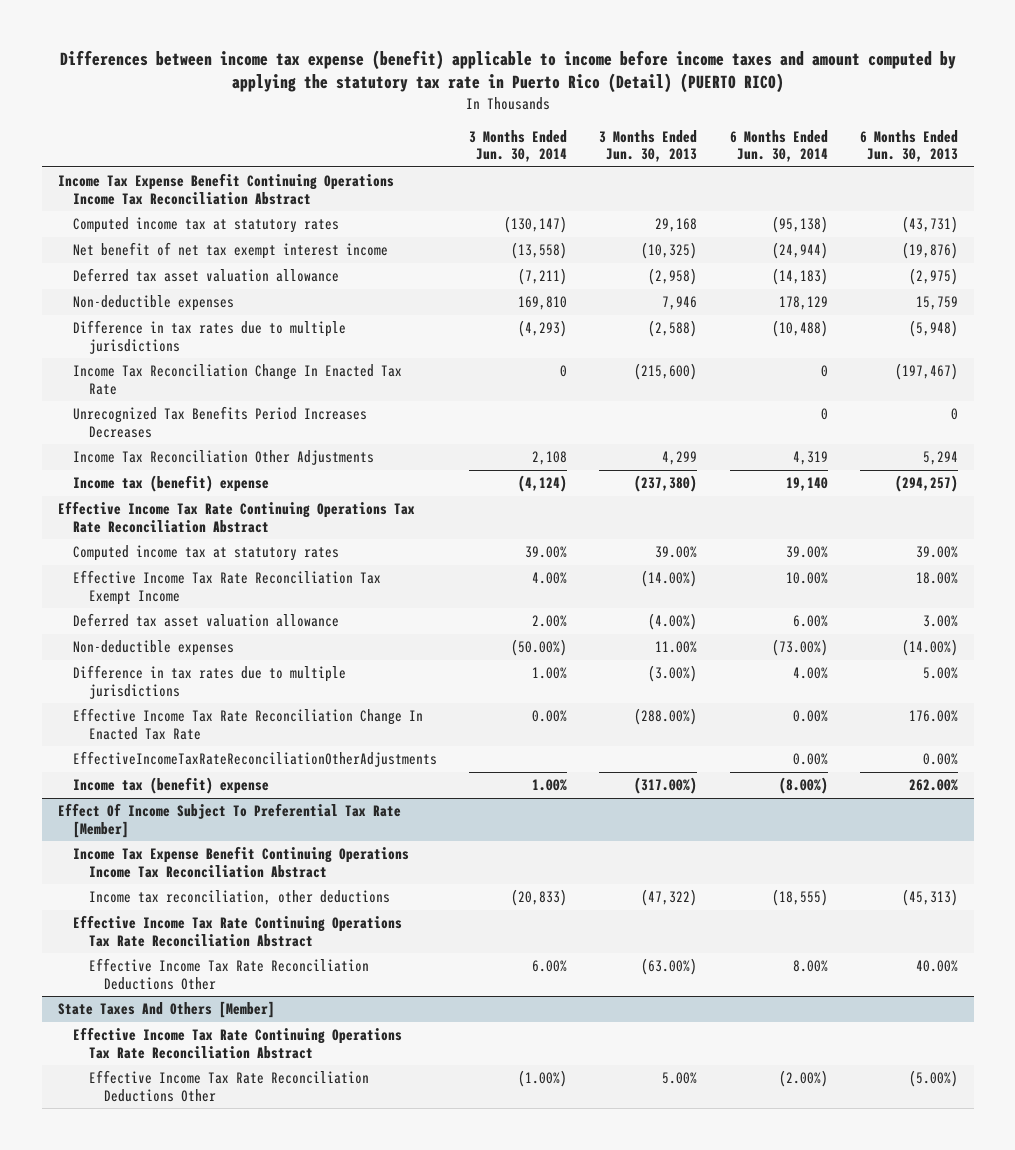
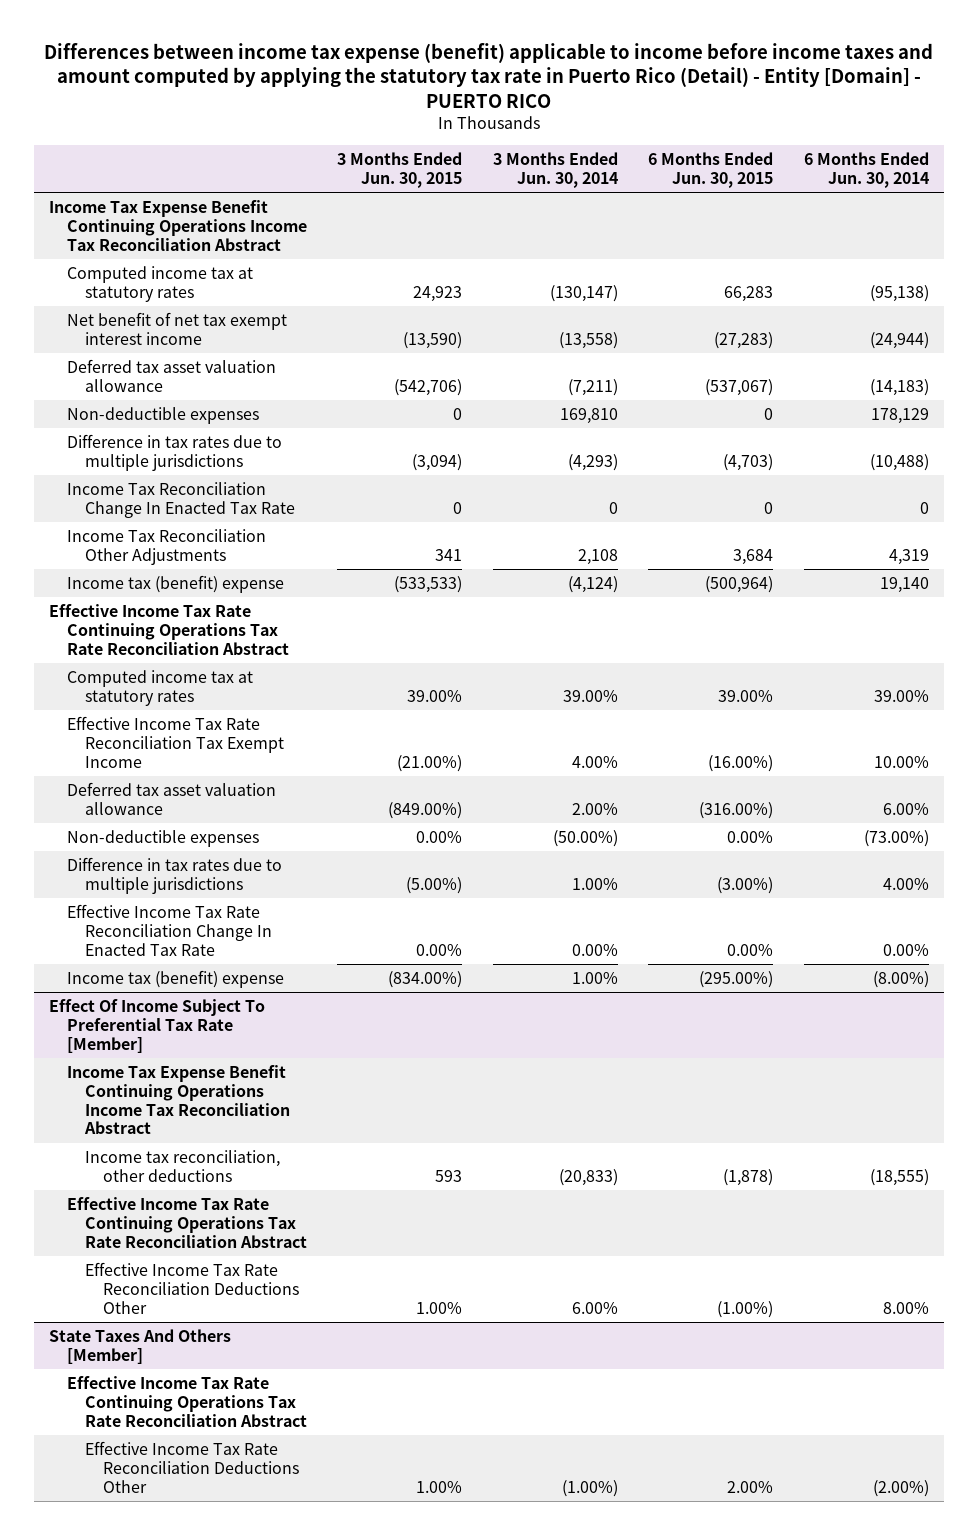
[59,49,956,94] Differences between income tax expense (benefit) applicable to income before income taxes and amount computed by applying the statutory tax rate in Puerto Rico (Detail) (PUERTO RICO) -> [43,42,933,108] Differences between income tax expense (benefit) applicable to income before income taxes and amount computed by applying the statutory tax rate in Puerto Rico (Detail) - Entity [Domain] - PUERTO RICO
[599,129,698,163] 3 Months Ended Jun. 30, 2013 -> none
[859,129,958,163] 6 Months Ended Jun. 30, 2013 -> none
none -> [337,152,463,188] 3 Months Ended Jun. 30, 2015
none -> [648,152,774,188] 6 Months Ended Jun. 30, 2015
[73,406,368,438] Unrecognized Tax Benefits Period Increases Decreases -> none
[73,751,438,768] EffectiveIncomeTaxRateReconciliationOtherAdjustments -> none

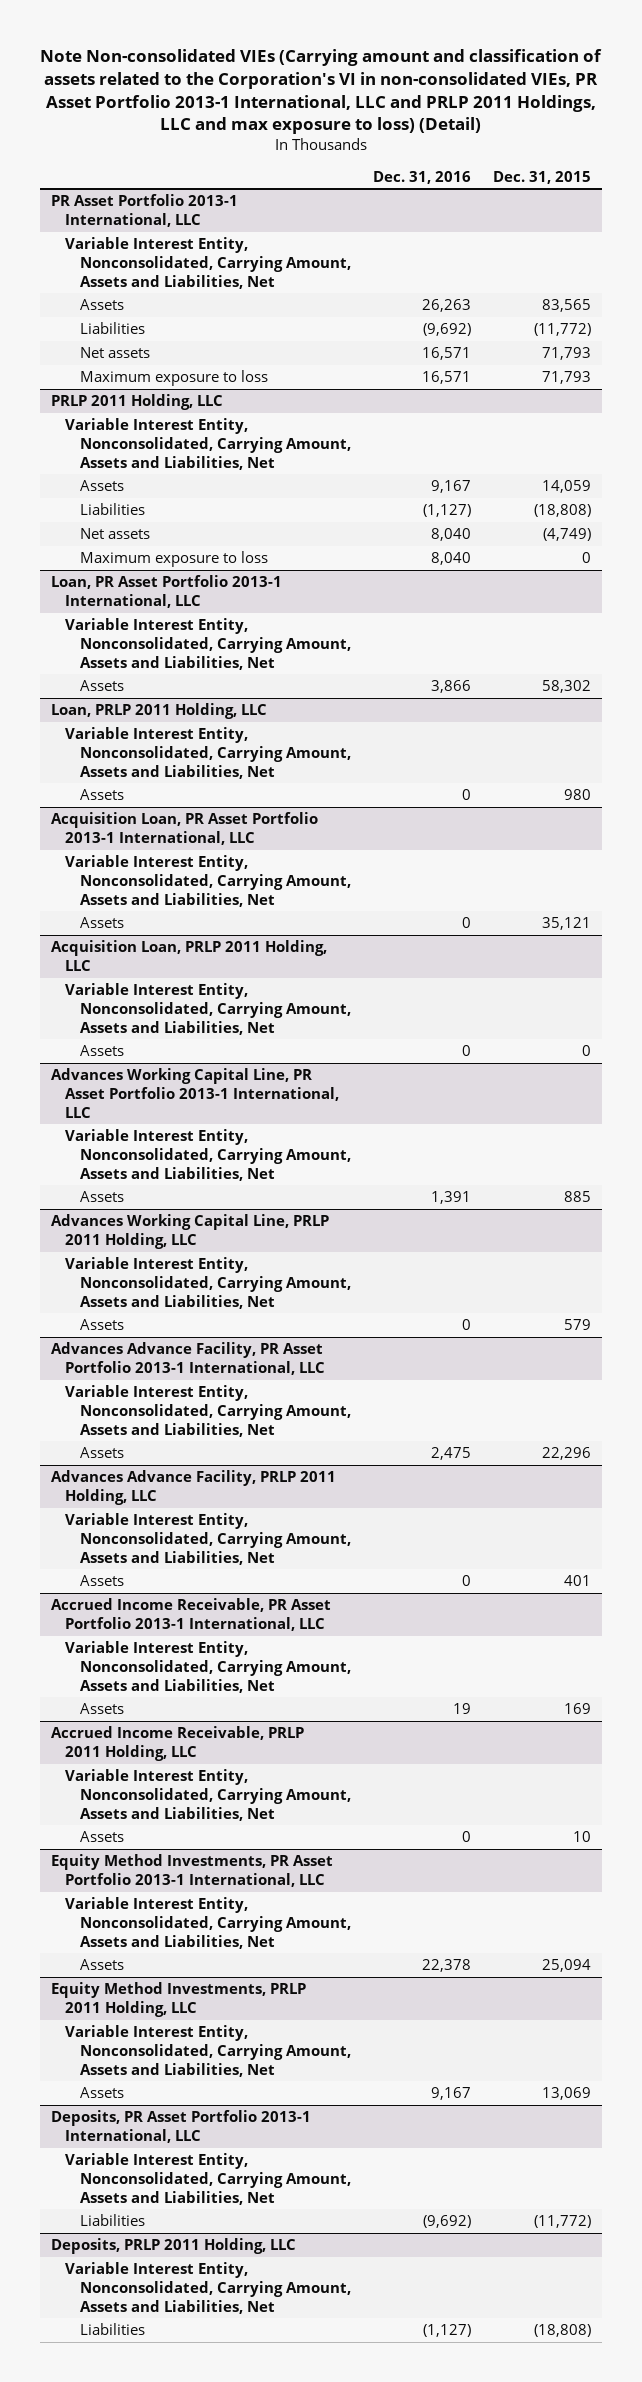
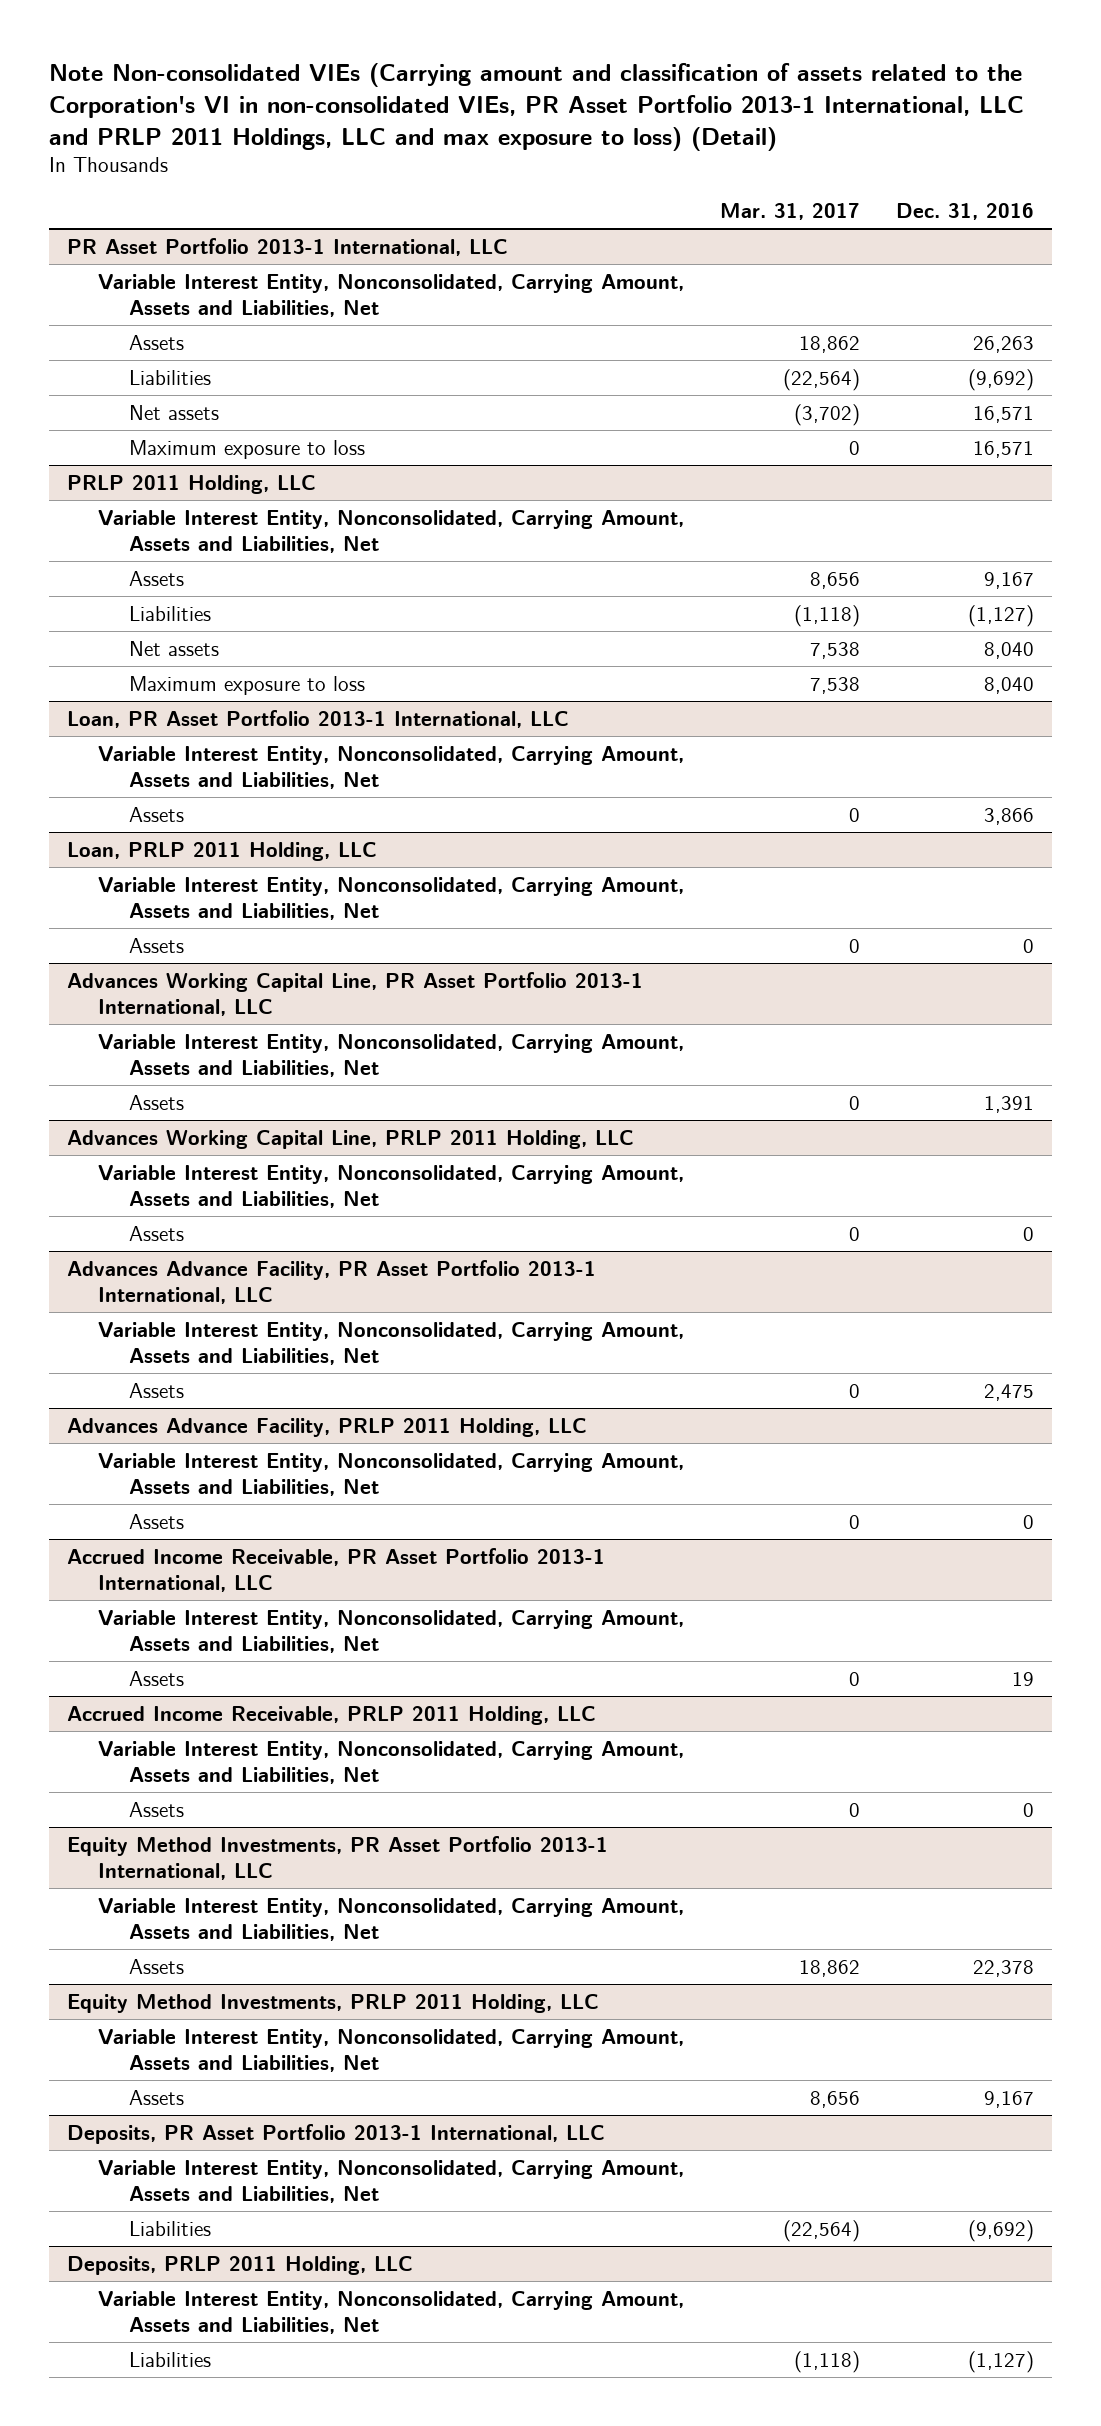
[493,170,592,184] Dec. 31, 2015 -> none
none -> [720,202,861,220] Mar. 31, 2017
[50,811,318,845] Acquisition Loan, PR Asset Portfolio 2013-1 International, LLC -> none
[65,854,351,907] Variable Interest Entity, Nonconsolidated, Carrying Amount, Assets and Liabilities, Net -> none
[79,916,124,928] Assets -> none
[50,939,327,971] Acquisition Loan, PRLP 2011 Holding, LLC -> none
[65,982,351,1035] Variable Interest Entity, Nonconsolidated, Carrying Amount, Assets and Liabilities, Net -> none
[79,1044,124,1056] Assets -> none

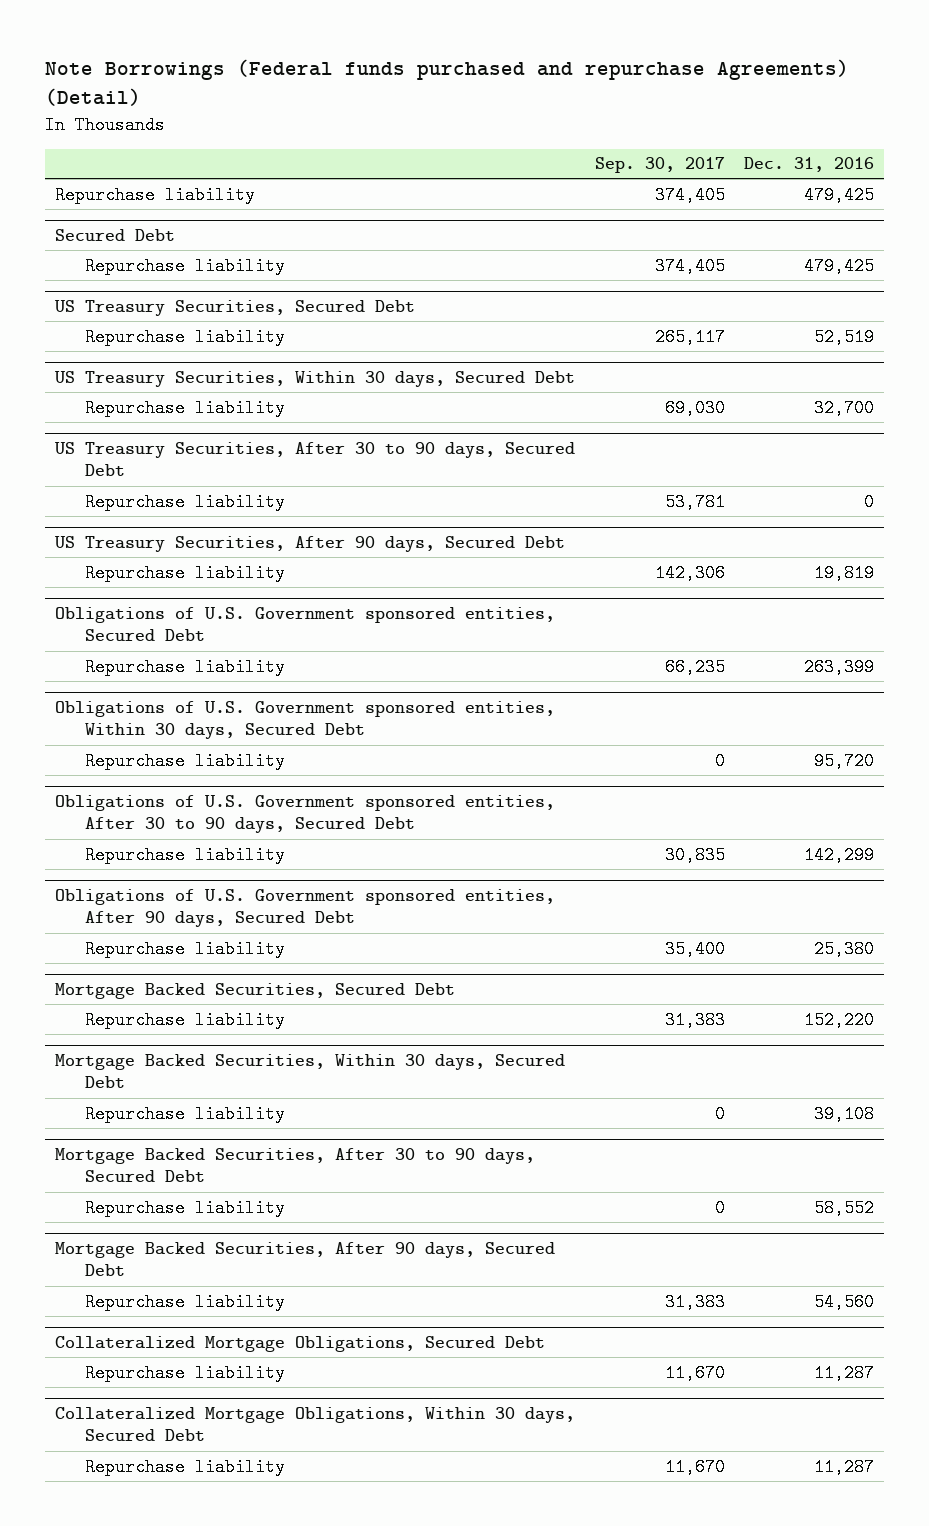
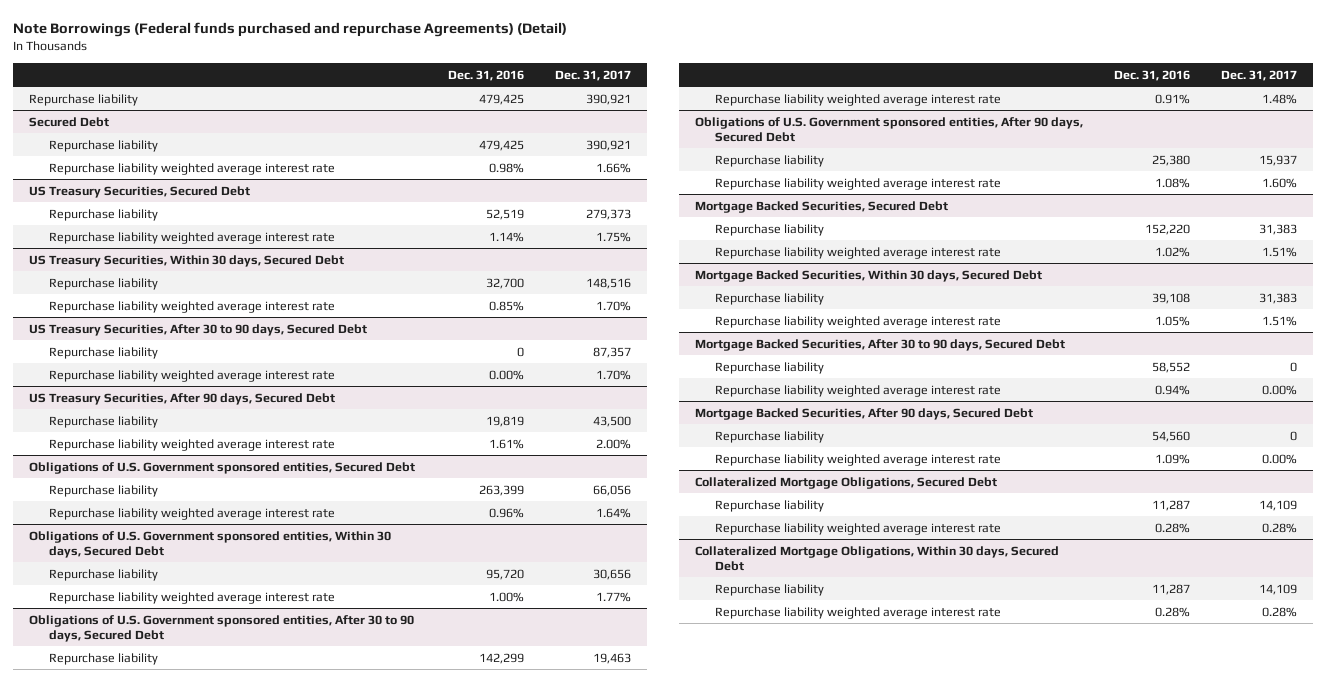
[594,157,725,174] Sep. 30, 2017 -> none
none -> [555,69,632,81] Dec. 31, 2017
none -> [48,162,335,175] Repurchase liability weighted average interest rate
none -> [48,231,335,244] Repurchase liability weighted average interest rate
none -> [48,300,335,313] Repurchase liability weighted average interest rate
none -> [48,369,335,382] Repurchase liability weighted average interest rate
none -> [48,438,335,451] Repurchase liability weighted average interest rate
none -> [48,507,335,520] Repurchase liability weighted average interest rate
none -> [48,591,335,604] Repurchase liability weighted average interest rate
none -> [714,93,1001,106] Repurchase liability weighted average interest rate
none -> [714,177,1001,190] Repurchase liability weighted average interest rate
none -> [714,246,1001,259] Repurchase liability weighted average interest rate
none -> [714,315,1001,328] Repurchase liability weighted average interest rate
none -> [714,384,1001,397] Repurchase liability weighted average interest rate
none -> [714,453,1001,466] Repurchase liability weighted average interest rate
none -> [714,522,1001,535] Repurchase liability weighted average interest rate
none -> [714,606,1001,619] Repurchase liability weighted average interest rate

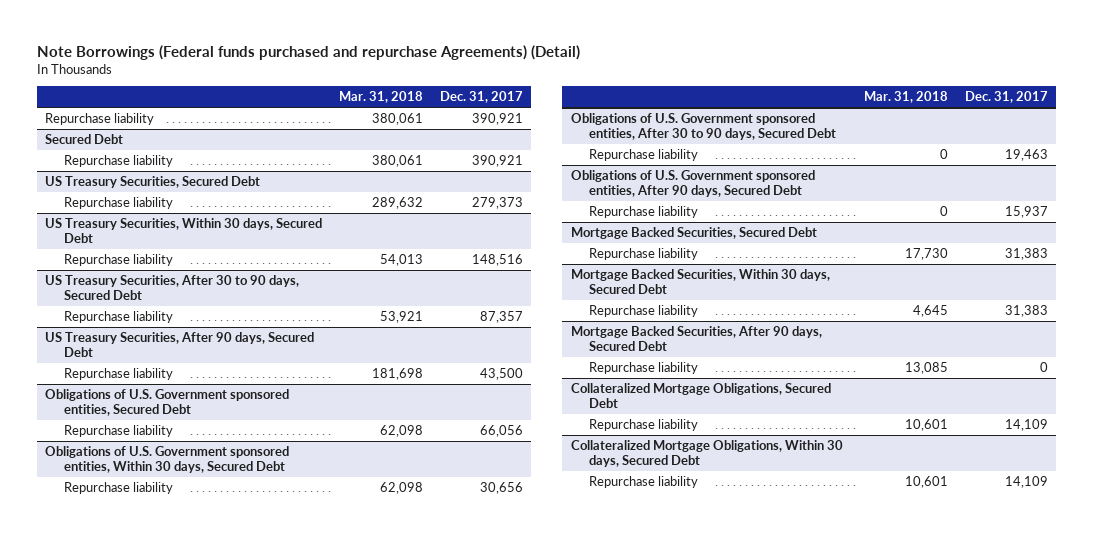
[448,69,525,81] Dec. 31, 2016 -> none
none -> [339,91,424,104] Mar. 31, 2018
[48,162,335,175] Repurchase liability weighted average interest rate -> none
[48,231,335,244] Repurchase liability weighted average interest rate -> none
[48,300,335,313] Repurchase liability weighted average interest rate -> none
[48,369,335,382] Repurchase liability weighted average interest rate -> none
[48,438,335,451] Repurchase liability weighted average interest rate -> none
[48,507,335,520] Repurchase liability weighted average interest rate -> none
[48,591,335,604] Repurchase liability weighted average interest rate -> none
[714,93,1001,106] Repurchase liability weighted average interest rate -> none
[714,177,1001,190] Repurchase liability weighted average interest rate -> none
[714,246,1001,259] Repurchase liability weighted average interest rate -> none
[714,315,1001,328] Repurchase liability weighted average interest rate -> none
[694,338,1065,351] Mortgage Backed Securities, After 30 to 90 days, Secured Debt -> none
[714,361,824,374] Repurchase liability -> none
[714,384,1001,397] Repurchase liability weighted average interest rate -> none
[714,453,1001,466] Repurchase liability weighted average interest rate -> none
[714,522,1001,535] Repurchase liability weighted average interest rate -> none
[714,606,1001,619] Repurchase liability weighted average interest rate -> none

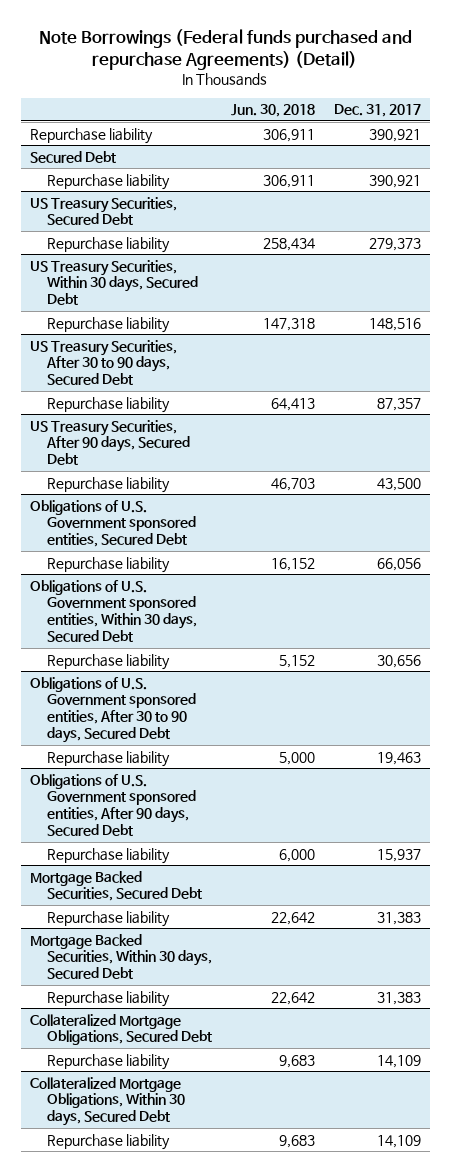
[339,91,424,104] Mar. 31, 2018 -> none
none -> [230,104,315,118] Jun. 30, 2018
[570,326,822,351] Mortgage Backed Securities, After 90 days, Secured Debt -> none
[589,362,699,375] Repurchase liability -> none

